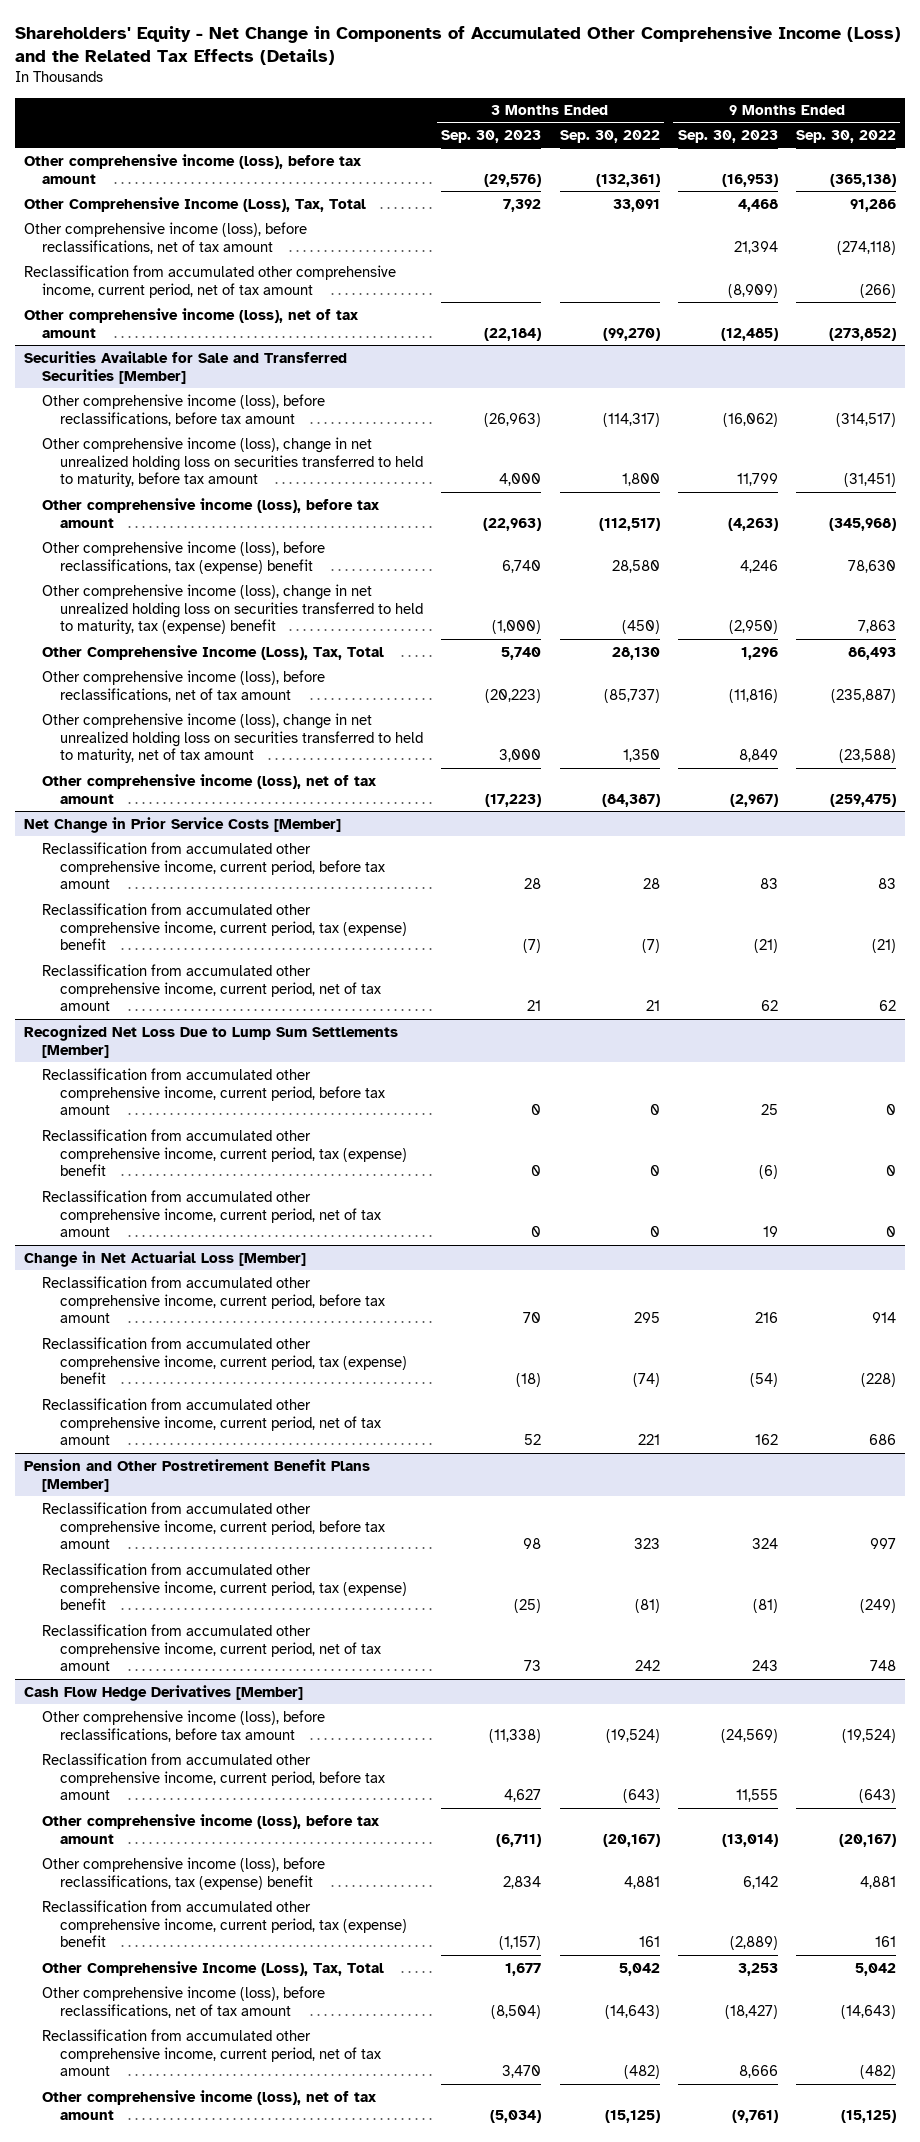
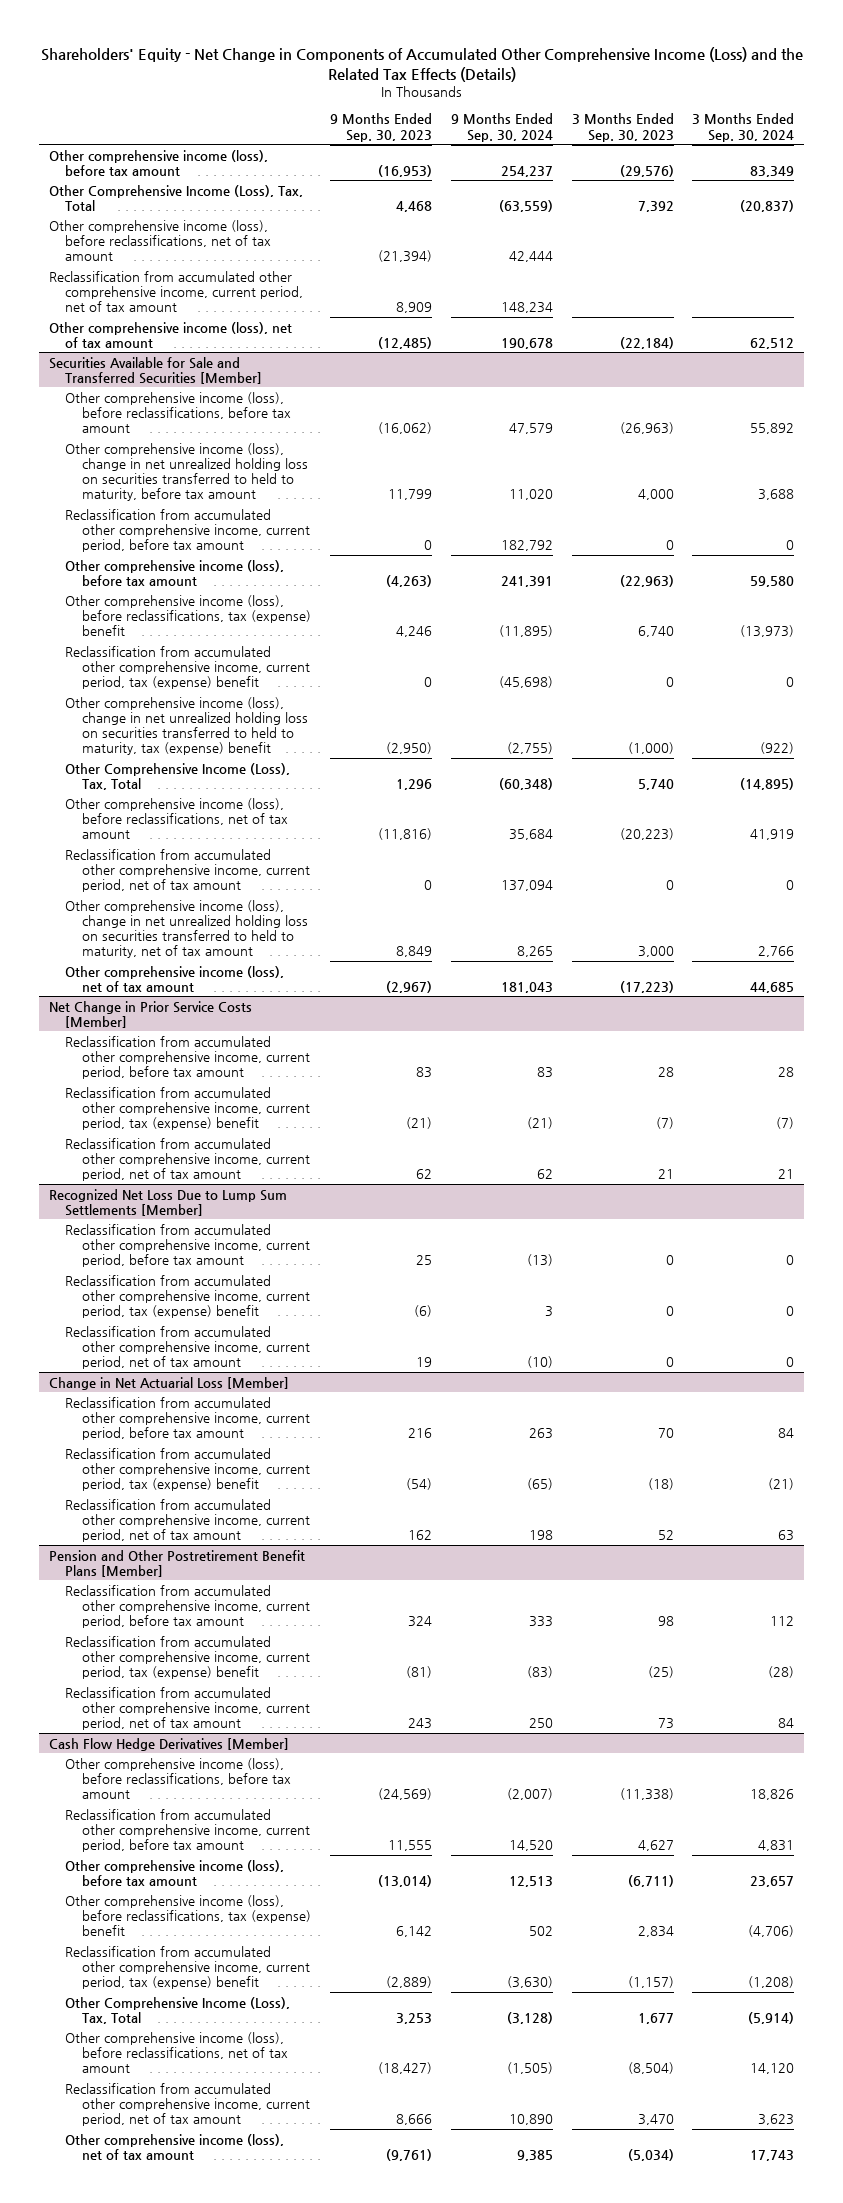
[559,130,660,144] Sep. 30, 2022 -> none
[795,130,896,144] Sep. 30, 2022 -> none
none -> [450,113,553,142] 9 Months Ended Sep. 30, 2024
none -> [692,113,795,142] 3 Months Ended Sep. 30, 2024
[733,240,778,254] 21,394 -> [377,249,432,262] (21,394)
[727,283,778,298] (8,909) -> [395,301,432,313] 8,909
none -> [65,508,311,552] Reclassification from accumulated other comprehensive income, current period, before tax amount
none -> [65,645,311,689] Reclassification from accumulated other comprehensive income, current period, tax (expense) benefit
none -> [65,848,311,892] Reclassification from accumulated other comprehensive income, current period, net of tax amount

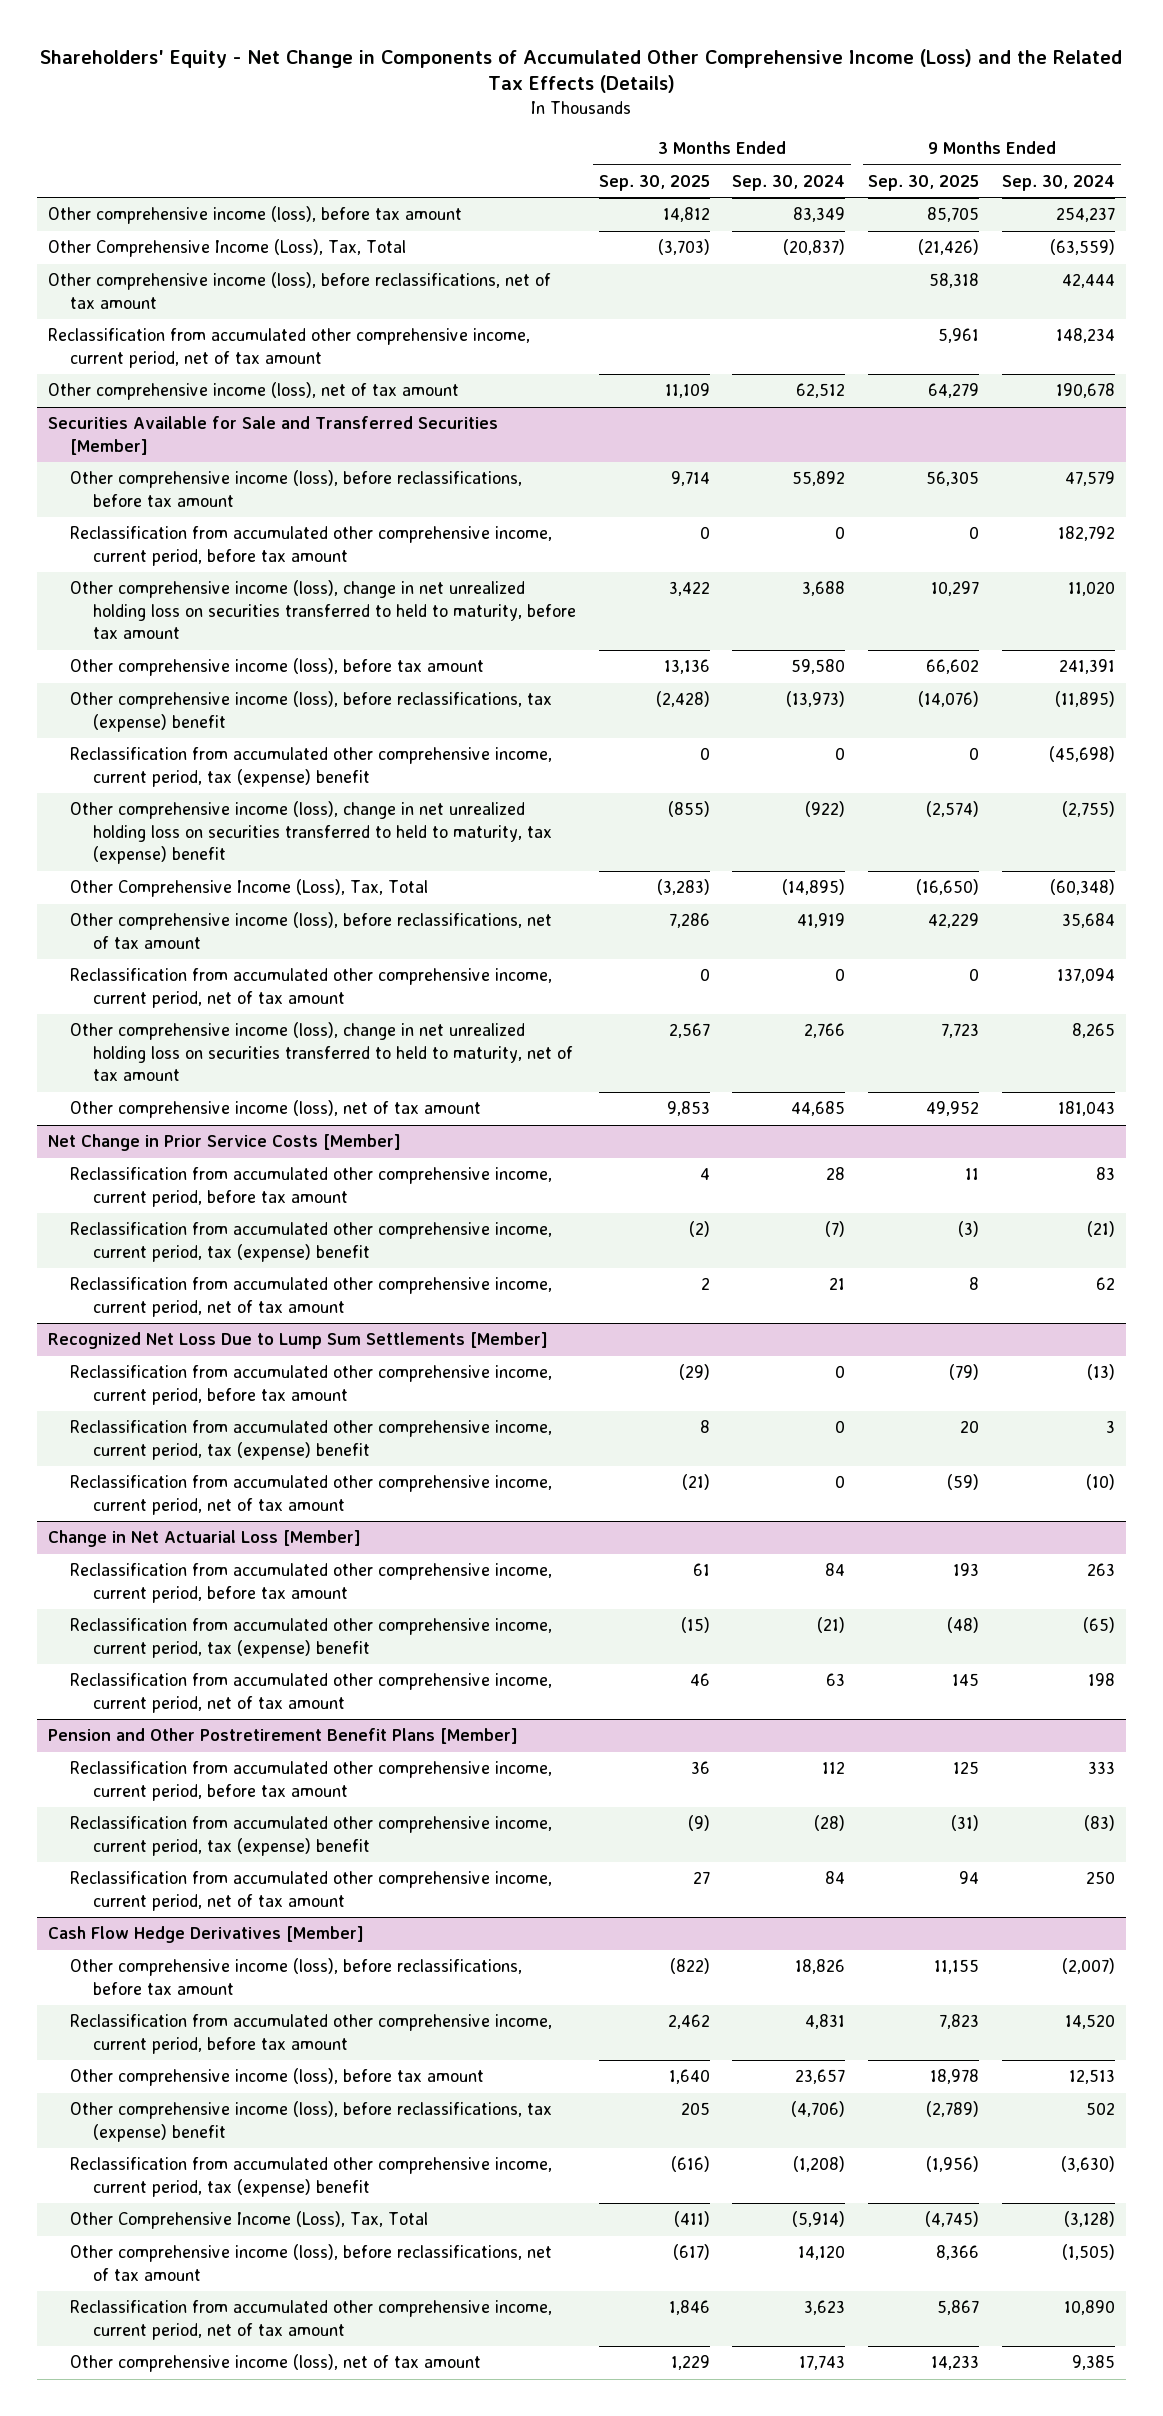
[329,113,432,142] 9 Months Ended Sep. 30, 2023 -> none
[571,113,674,142] 3 Months Ended Sep. 30, 2023 -> none
none -> [598,174,710,191] Sep. 30, 2025
none -> [868,174,980,191] Sep. 30, 2025
[65,442,309,501] Other comprehensive income (loss), change in net unrealized holding loss on securities transferred to held to maturity, before tax amount -> [70,580,576,640] Other comprehensive income (loss), change in net unrealized holding loss on securities transferred to held to maturity, before tax amount

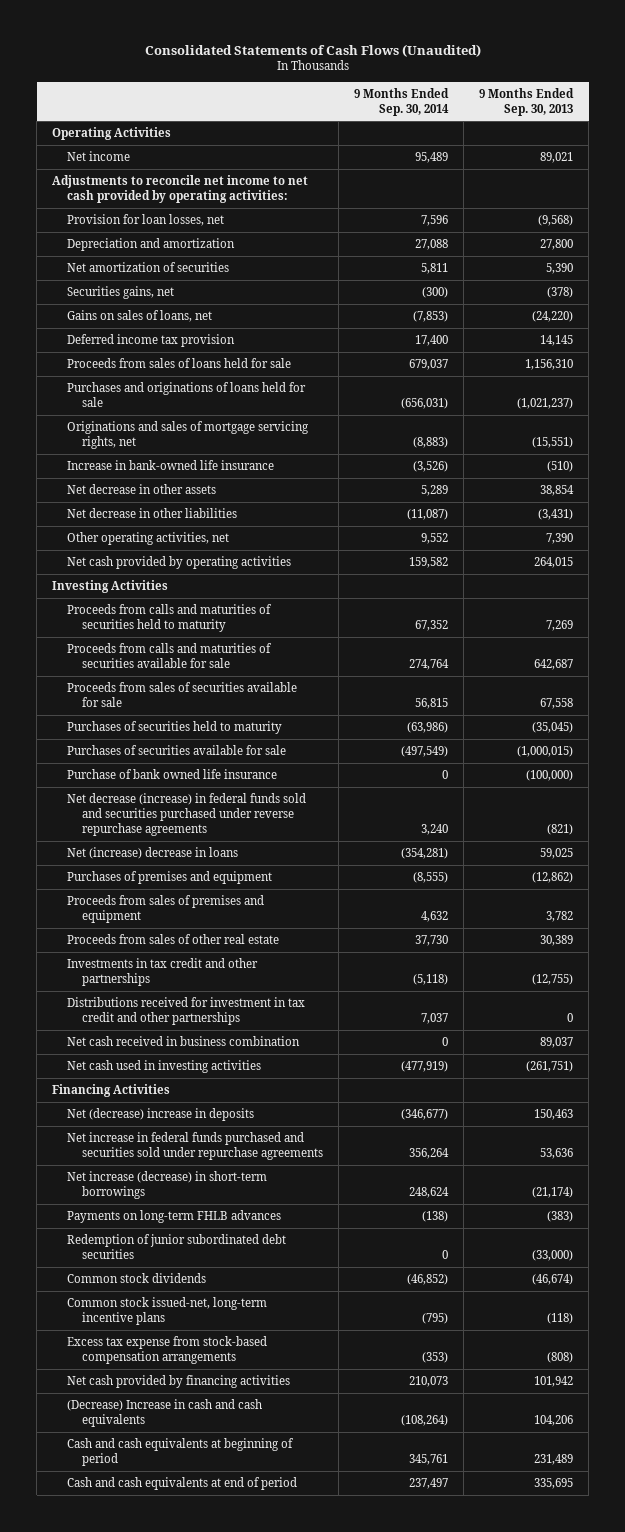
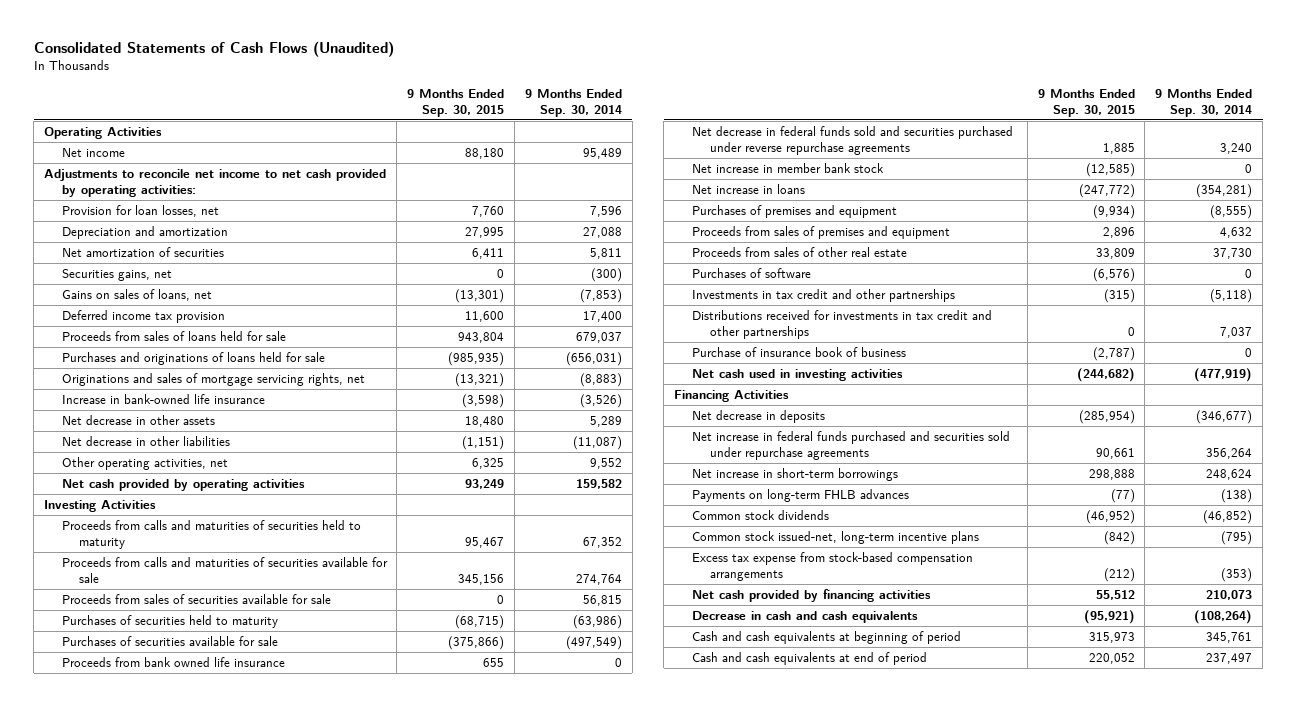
[478,87,574,116] 9 Months Ended Sep. 30, 2013 -> none
none -> [407,88,505,118] 9 Months Ended Sep. 30, 2015
[67,769,278,780] Purchase of bank owned life insurance -> [61,656,285,667] Proceeds from bank owned life insurance
[67,793,307,836] Net decrease (increase) in federal funds sold and securities purchased under reverse repurchase agreements -> [691,125,1013,155] Net decrease in federal funds sold and securities purchased under reverse repurchase agreements
none -> [691,162,884,173] Net increase in member bank stock
[67,847,239,860] Net (increase) decrease in loans -> [691,183,805,194] Net increase in loans
none -> [691,267,811,278] Purchases of software
[67,1036,301,1047] Net cash received in business combination -> none
[67,997,306,1025] Distributions received for investment in tax credit and other partnerships -> [691,309,992,339] Distributions received for investments in tax credit and other partnerships
none -> [691,346,906,357] Purchase of insurance book of business
[67,1108,255,1122] Net (decrease) increase in deposits -> [691,409,825,423] Net decrease in deposits
[67,1171,268,1199] Net increase (decrease) in short-term borrowings -> [691,467,898,481] Net increase in short-term borrowings
[67,1234,287,1259] Redemption of junior subordinated debt securities -> none
[67,1399,263,1427] (Decrease) Increase in cash and cash equivalents -> [691,610,918,623] Decrease in cash and cash equivalents

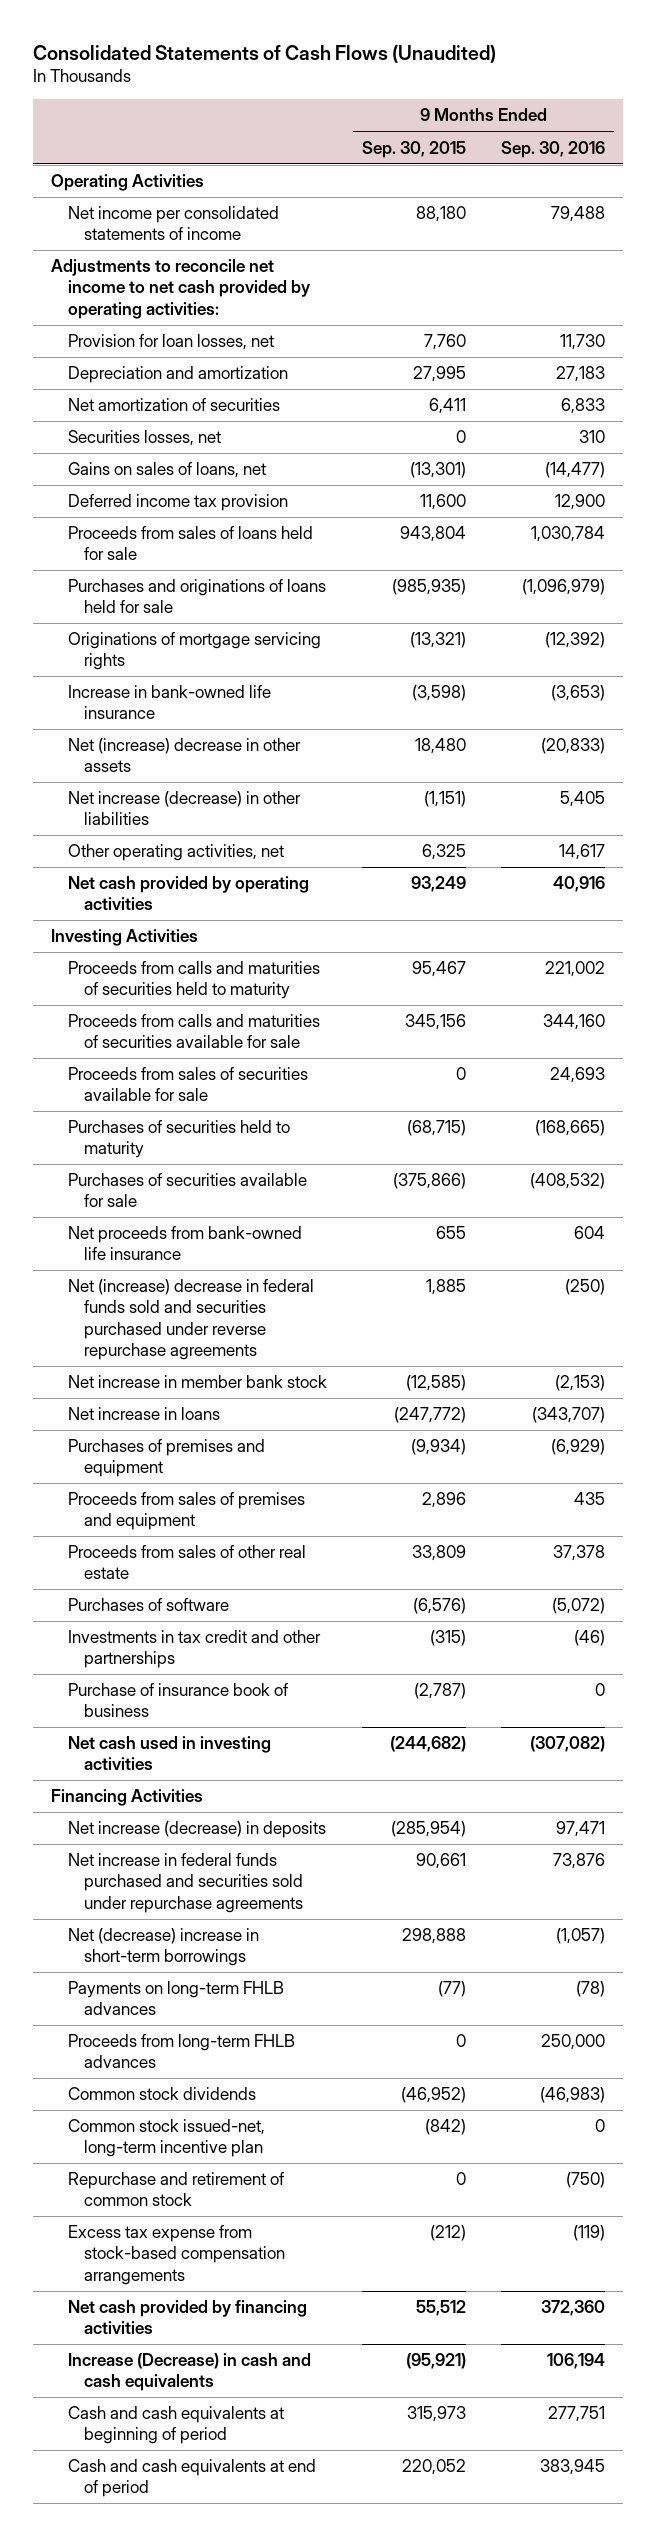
[524,88,622,118] 9 Months Ended Sep. 30, 2014 -> none
none -> [501,140,606,158] Sep. 30, 2016
[61,147,125,157] Net income -> [67,206,279,241] Net income per consolidated statements of income
[61,268,172,281] Securities gains, net -> [67,430,221,447] Securities losses, net
[61,372,365,386] Originations and sales of mortgage servicing rights, net -> [67,632,321,671] Originations of mortgage servicing rights
[61,414,215,425] Net decrease in other assets -> [67,738,301,773] Net (increase) decrease in other assets
[61,435,230,446] Net decrease in other liabilities -> [67,791,301,826] Net increase (decrease) in other liabilities
[61,656,285,667] Proceeds from bank owned life insurance -> [67,1226,302,1261] Net proceeds from bank-owned life insurance
[691,125,1013,155] Net decrease in federal funds sold and securities purchased under reverse repurchase agreements -> [67,1279,314,1360] Net (increase) decrease in federal funds sold and securities purchased under reverse repurchase agreements
[691,309,992,339] Distributions received for investments in tax credit and other partnerships -> none
[691,409,825,423] Net decrease in deposits -> [67,1821,326,1839] Net increase (decrease) in deposits
[691,467,898,481] Net increase in short-term borrowings -> [67,1928,259,1967] Net (decrease) increase in short-term borrowings
none -> [67,2034,295,2069] Proceeds from long-term FHLB advances
[691,530,979,544] Common stock issued-net, long-term incentive plans -> [67,2119,265,2158] Common stock issued-net, long-term incentive plan
none -> [67,2172,284,2207] Repurchase and retirement of common stock
[691,610,918,623] Decrease in cash and cash equivalents -> [67,2353,311,2392] Increase (Decrease) in cash and cash equivalents

